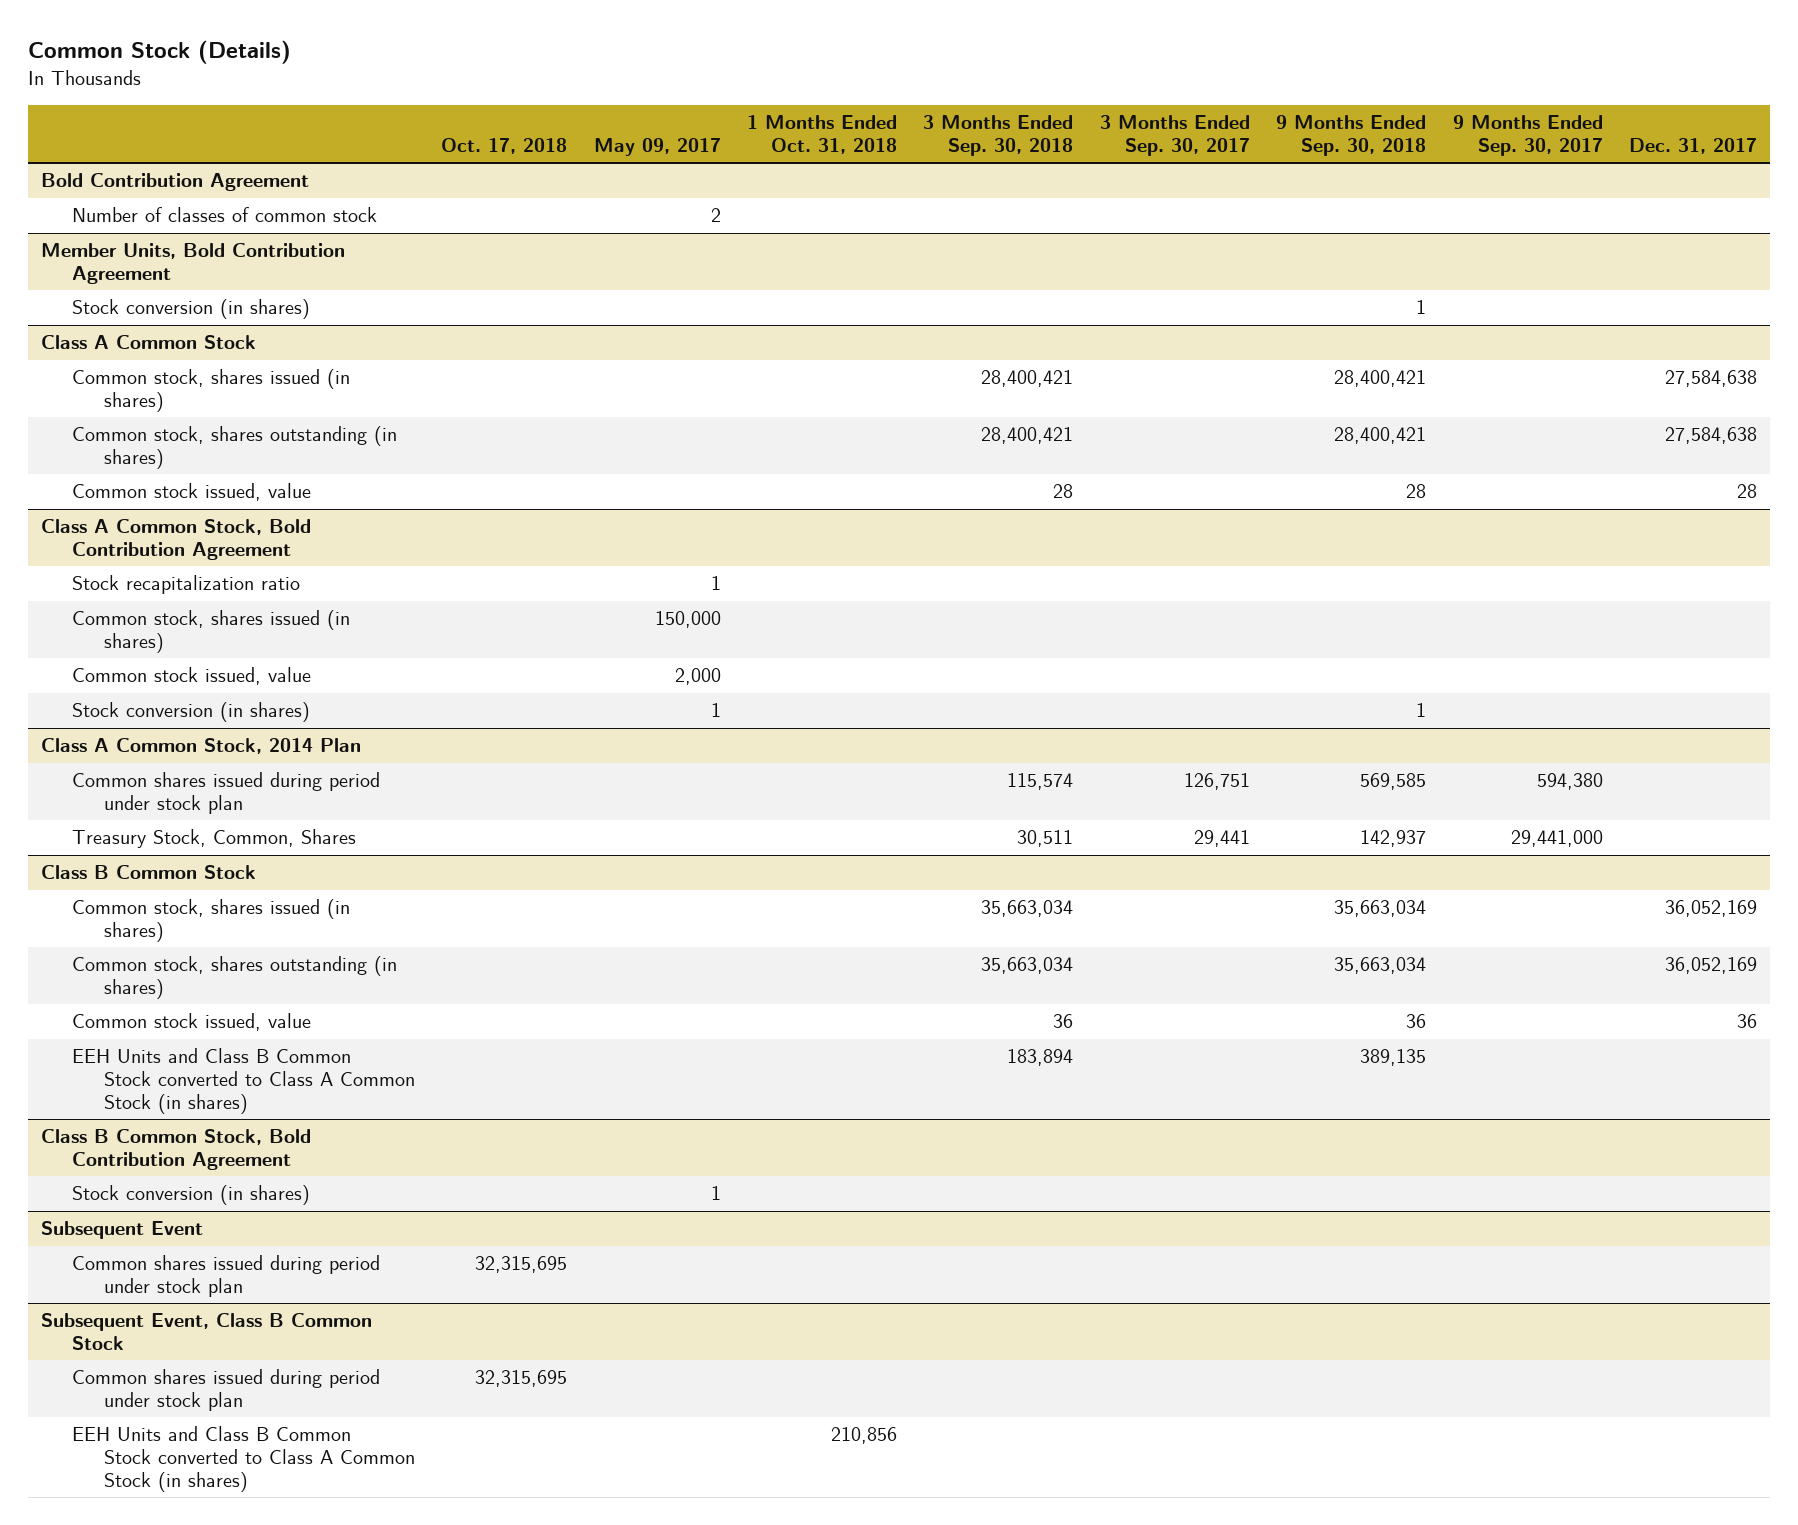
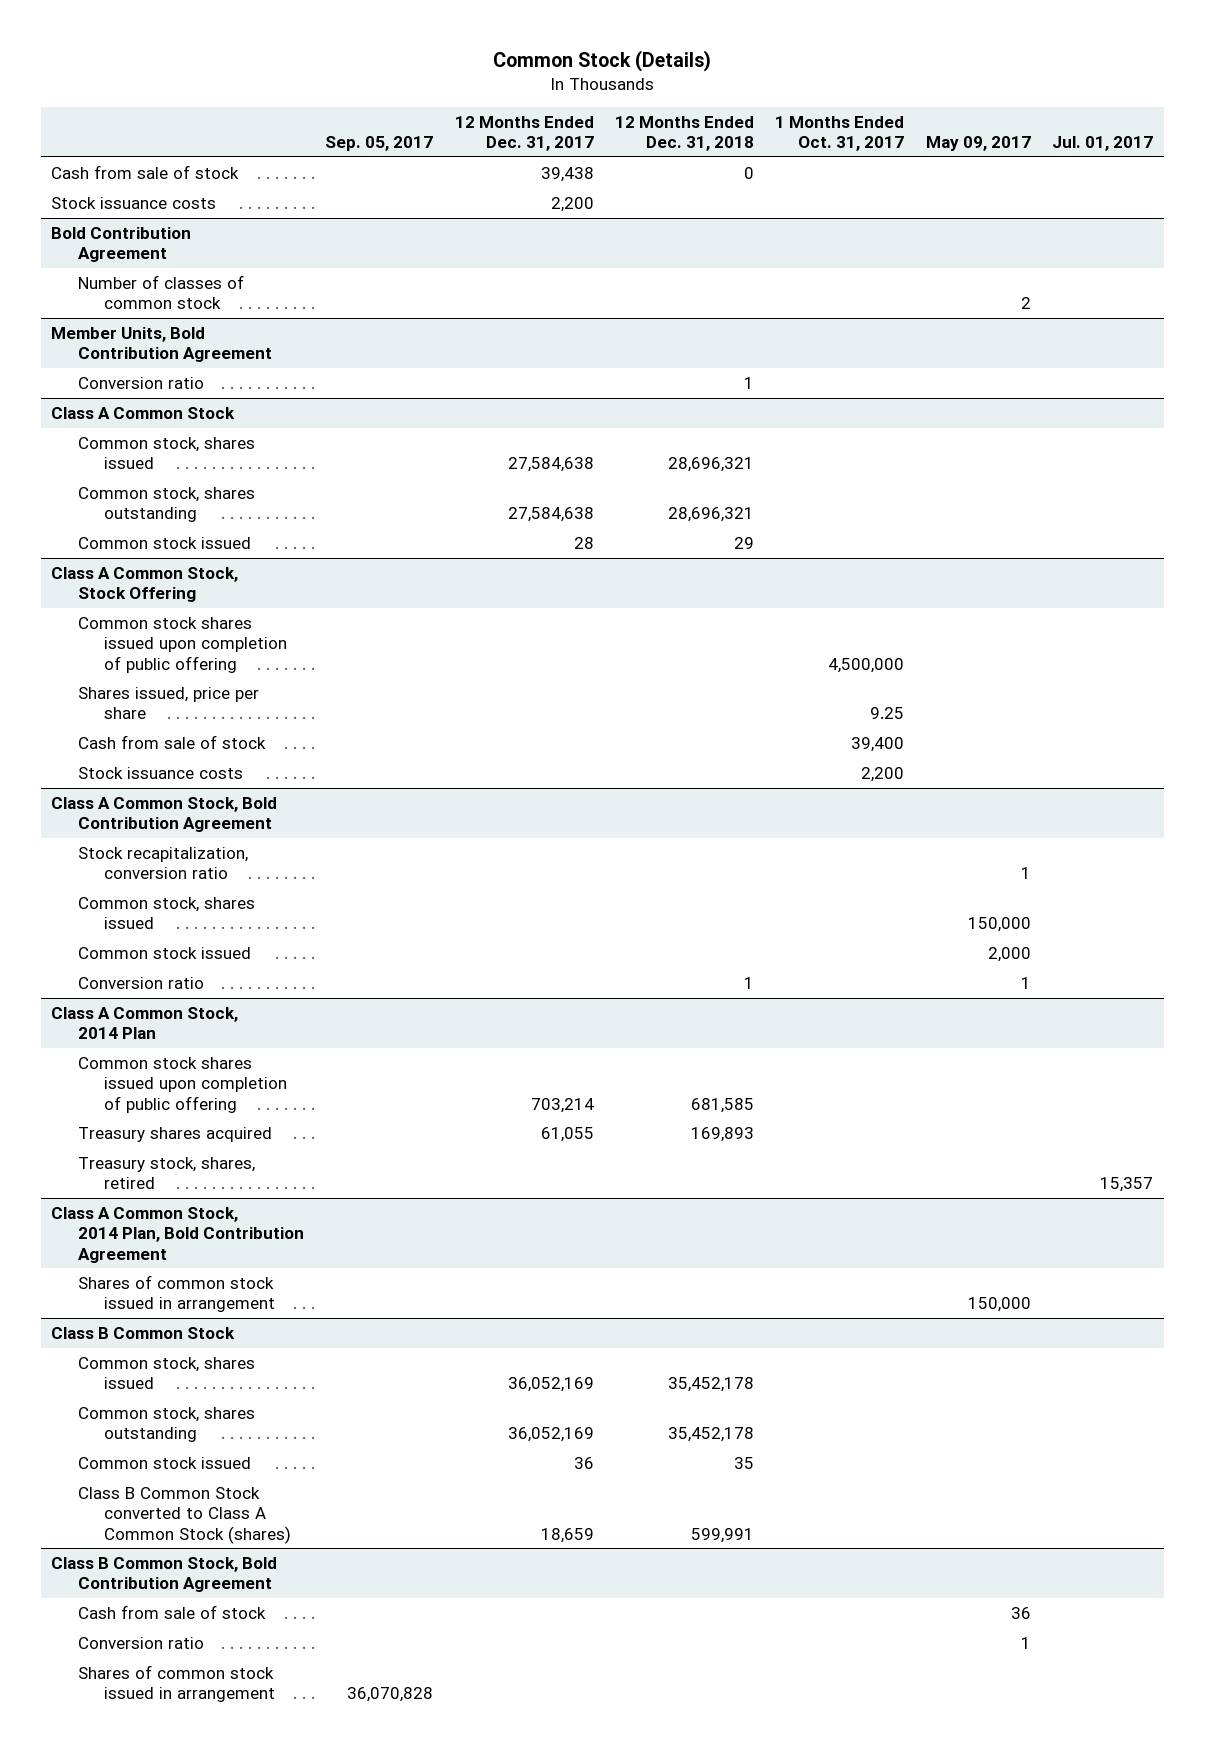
[441,137,568,154] Oct. 17, 2018 -> none
[747,115,898,154] 1 Months Ended Oct. 31, 2018 -> none
[923,115,1074,156] 3 Months Ended Sep. 30, 2018 -> none
[1099,115,1250,156] 3 Months Ended Sep. 30, 2017 -> none
[1276,115,1427,156] 9 Months Ended Sep. 30, 2018 -> none
[1452,115,1603,156] 9 Months Ended Sep. 30, 2017 -> none
[1629,137,1758,154] Dec. 31, 2017 -> none
none -> [325,135,434,151] Sep. 05, 2017
none -> [454,115,594,151] 12 Months Ended Dec. 31, 2017
none -> [615,115,755,151] 12 Months Ended Dec. 31, 2018
none -> [775,115,905,151] 1 Months Ended Oct. 31, 2017
none -> [1052,135,1154,151] Jul. 01, 2017
none -> [51,164,240,179] Cash from sale of stock
none -> [51,196,217,209] Stock issuance costs
[72,299,311,320] Stock conversion (in shares) -> [77,376,204,389] Conversion ratio
[72,369,351,412] Common stock, shares issued (in shares) -> [77,436,255,470] Common stock, shares issued
[72,426,398,469] Common stock, shares outstanding (in shares) -> [77,486,255,523] Common stock, shares outstanding
[72,483,312,502] Common stock issued, value -> [77,536,251,549] Common stock issued
none -> [51,566,239,603] Class A Common Stock, Stock Offering
none -> [77,616,288,673] Common stock shares issued upon completion of public offering
none -> [77,686,259,720] Shares issued, price per share
none -> [77,734,266,749] Cash from sale of stock
none -> [77,766,243,779] Stock issuance costs
[72,575,301,595] Stock recapitalization ratio -> [77,846,248,880] Stock recapitalization, conversion ratio
[72,610,351,653] Common stock, shares issued (in shares) -> [77,896,255,930] Common stock, shares issued
[72,667,312,686] Common stock issued, value -> [77,946,251,959] Common stock issued
[72,702,311,723] Stock conversion (in shares) -> [77,976,204,989] Conversion ratio
[72,772,381,814] Common shares issued during period under stock plan -> [77,1056,288,1113] Common stock shares issued upon completion of public offering
[72,829,357,849] Treasury Stock, Common, Shares -> [77,1126,272,1142] Treasury shares acquired
none -> [77,1156,255,1190] Treasury stock, shares, retired
none -> [51,1206,304,1263] Class A Common Stock, 2014 Plan, Bold Contribution Agreement
none -> [77,1274,276,1313] Shares of common stock issued in arrangement
[72,899,351,942] Common stock, shares issued (in shares) -> [77,1356,255,1390] Common stock, shares issued
[72,956,398,999] Common stock, shares outstanding (in shares) -> [77,1406,255,1443] Common stock, shares outstanding
[72,1013,312,1032] Common stock issued, value -> [77,1456,251,1469] Common stock issued
[72,1048,415,1114] EEH Units and Class B Common Stock converted to Class A Common Stock (in shares) -> [77,1486,292,1544] Class B Common Stock converted to Class A Common Stock (shares)
[40,1221,203,1240] Subsequent Event -> none
[72,1255,381,1297] Common shares issued during period under stock plan -> none
[40,1313,372,1350] Subsequent Event, Class B Common Stock -> none
[72,1369,381,1411] Common shares issued during period under stock plan -> none
[72,1426,415,1492] EEH Units and Class B Common Stock converted to Class A Common Stock (in shares) -> none
none -> [77,1604,266,1619] Cash from sale of stock
[72,1185,311,1206] Stock conversion (in shares) -> [77,1636,204,1649] Conversion ratio
none -> [77,1664,276,1703] Shares of common stock issued in arrangement

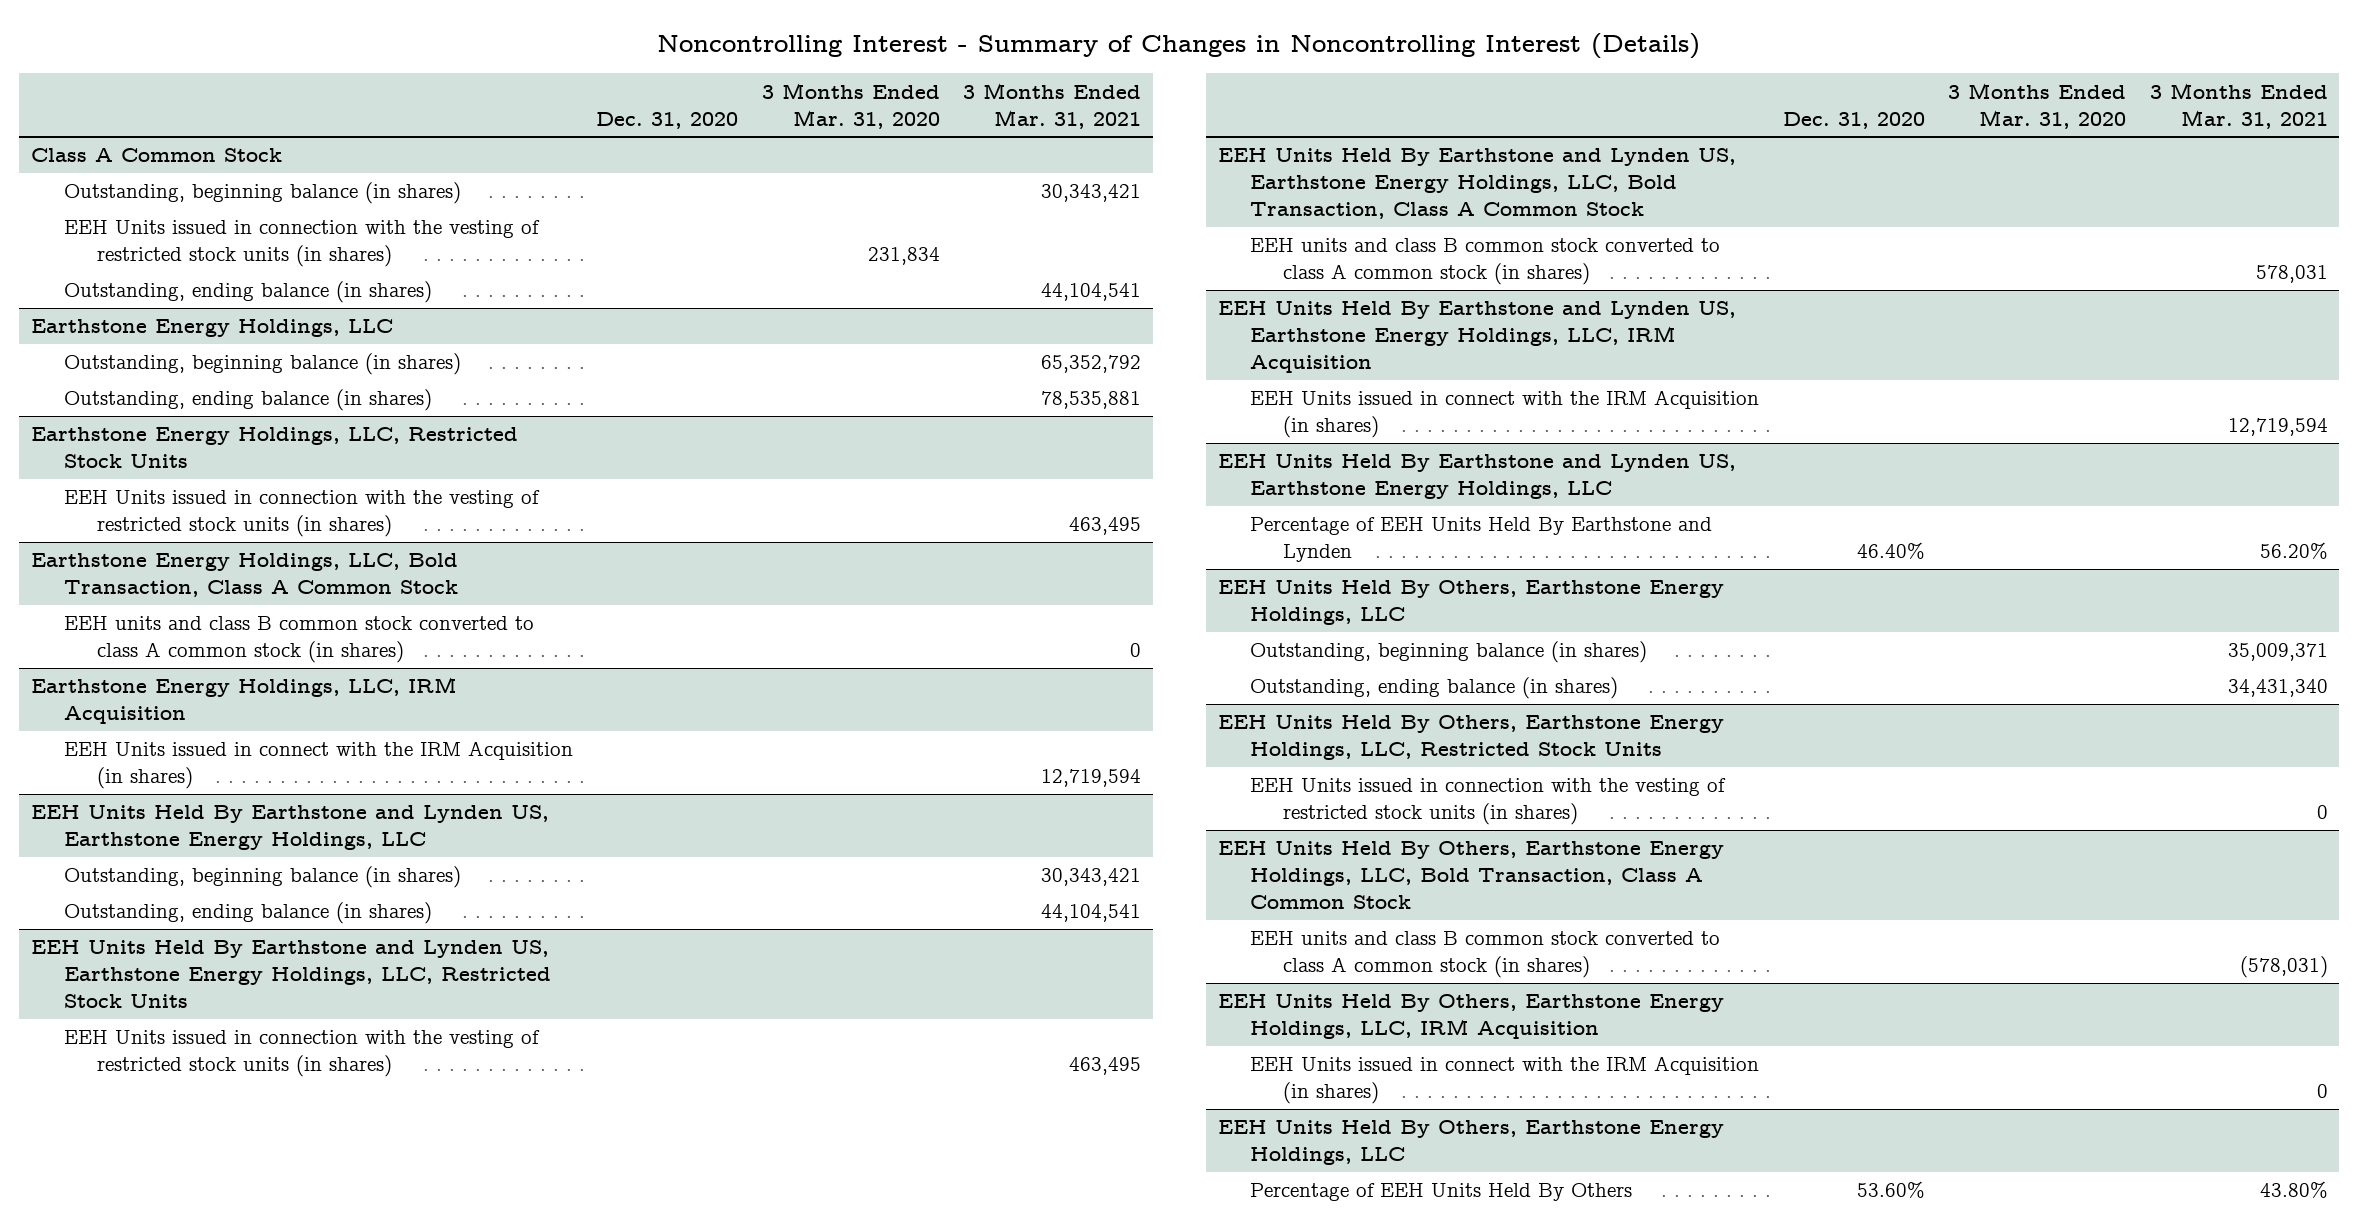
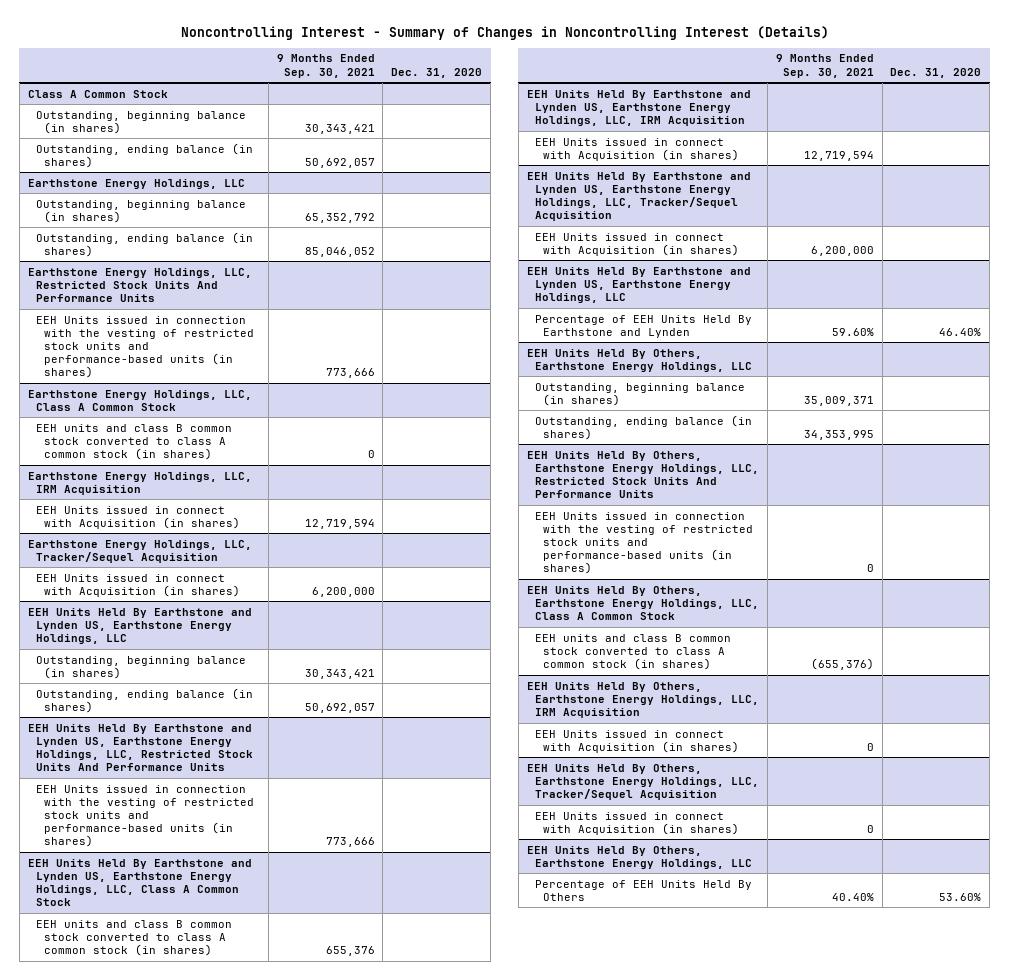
[761,82,940,129] 3 Months Ended Mar. 31, 2020 -> none
[963,82,1142,129] 3 Months Ended Mar. 31, 2021 -> none
none -> [276,54,375,78] 9 Months Ended Sep. 30, 2021
[63,220,540,268] EEH Units issued in connection with the vesting of restricted stock units (in shares) -> none
[31,427,519,469] Earthstone Energy Holdings, LLC, Restricted Stock Units -> [27,267,252,302] Earthstone Energy Holdings, LLC, Restricted Stock Units And Performance Units
[63,490,540,538] EEH Units issued in connection with the vesting of restricted stock units (in shares) -> [35,315,254,379] EEH Units issued in connection with the vesting of restricted stock units and performance-based units (in shares)
[31,553,459,598] Earthstone Energy Holdings, LLC, Bold Transaction, Class A Common Stock -> [27,389,252,411] Earthstone Energy Holdings, LLC, Class A Common Stock
[63,741,573,790] EEH Units issued in connect with the IRM Acquisition (in shares) -> [35,505,240,529] EEH Units issued in connect with Acquisition (in shares)
none -> [27,539,252,563] Earthstone Energy Holdings, LLC, Tracker/Sequel Acquisition
none -> [35,573,240,597] EEH Units issued in connect with Acquisition (in shares)
[31,940,551,1009] EEH Units Held By Earthstone and Lynden US, Earthstone Energy Holdings, LLC, Restricted Stock Units -> [27,723,253,772] EEH Units Held By Earthstone and Lynden US, Earthstone Energy Holdings, LLC, Restricted Stock Units And Performance Units
[63,1030,540,1078] EEH Units issued in connection with the vesting of restricted stock units (in shares) -> [35,784,254,848] EEH Units issued in connection with the vesting of restricted stock units and performance-based units (in shares)
[1217,148,1736,220] EEH Units Held By Earthstone and Lynden US, Earthstone Energy Holdings, LLC, Bold Transaction, Class A Common Stock -> [27,858,252,907] EEH Units Held By Earthstone and Lynden US, Earthstone Energy Holdings, LLC, Class A Common Stock
[1250,390,1760,439] EEH Units issued in connect with the IRM Acquisition (in shares) -> [534,137,739,161] EEH Units issued in connect with Acquisition (in shares)
none -> [526,171,751,222] EEH Units Held By Earthstone and Lynden US, Earthstone Energy Holdings, LLC, Tracker/Sequel Acquisition
none -> [534,232,739,256] EEH Units issued in connect with Acquisition (in shares)
[1217,715,1724,761] EEH Units Held By Others, Earthstone Energy Holdings, LLC, Restricted Stock Units -> [526,450,759,499] EEH Units Held By Others, Earthstone Energy Holdings, LLC, Restricted Stock Units And Performance Units
[1250,778,1727,826] EEH Units issued in connection with the vesting of restricted stock units (in shares) -> [534,511,753,575] EEH Units issued in connection with the vesting of restricted stock units and performance-based units (in shares)
[1217,841,1724,910] EEH Units Held By Others, Earthstone Energy Holdings, LLC, Bold Transaction, Class A Common Stock -> [526,585,759,620] EEH Units Held By Others, Earthstone Energy Holdings, LLC, Class A Common Stock
[1250,1056,1760,1105] EEH Units issued in connect with the IRM Acquisition (in shares) -> [534,729,739,753] EEH Units issued in connect with Acquisition (in shares)
none -> [526,763,759,800] EEH Units Held By Others, Earthstone Energy Holdings, LLC, Tracker/Sequel Acquisition
none -> [534,811,739,835] EEH Units issued in connect with Acquisition (in shares)

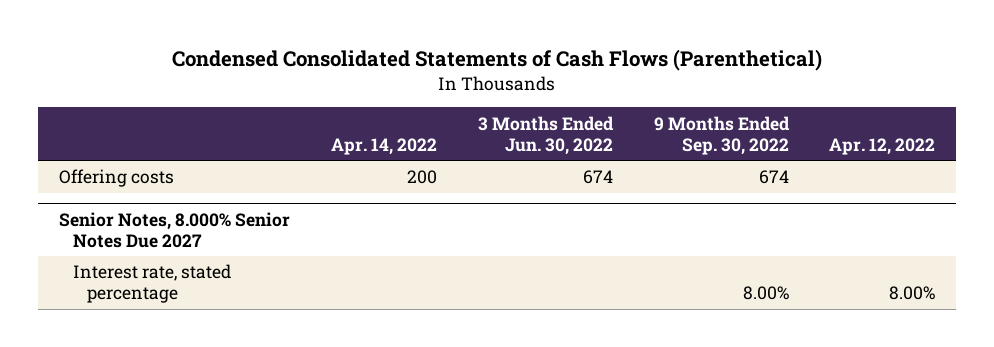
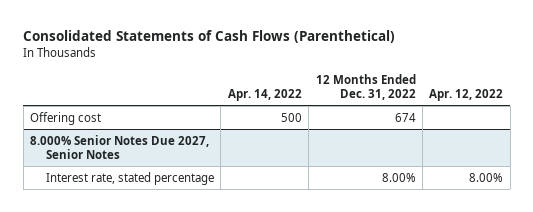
[172,48,823,71] Condensed Consolidated Statements of Cash Flows (Parenthetical) -> [23,30,396,44] Consolidated Statements of Cash Flows (Parenthetical)
[477,115,614,155] 3 Months Ended Jun. 30, 2022 -> none
[653,115,790,155] 9 Months Ended Sep. 30, 2022 -> none
none -> [315,74,416,101] 12 Months Ended Dec. 31, 2022
[58,169,174,188] Offering costs -> [29,111,101,125] Offering cost
[406,170,437,185] 200 -> [280,112,302,122] 500
[58,211,290,248] Senior Notes, 8.000% Senior Notes Due 2027 -> [29,134,209,159] 8.000% Senior Notes Due 2027, Senior Notes

